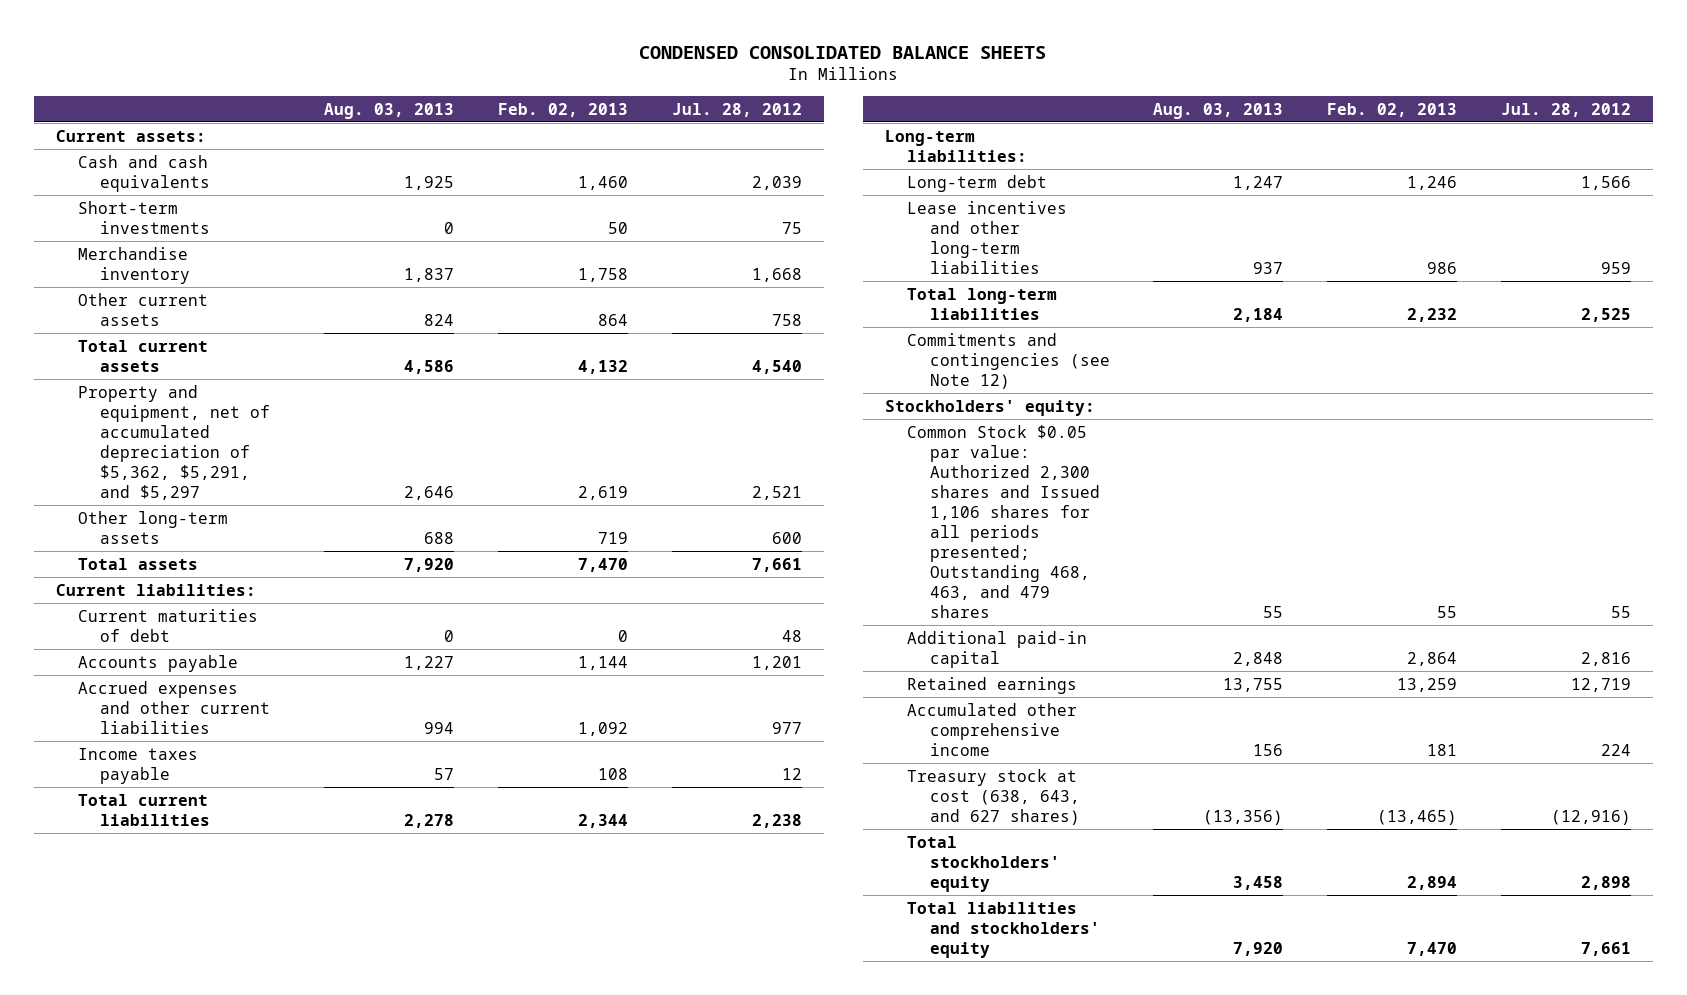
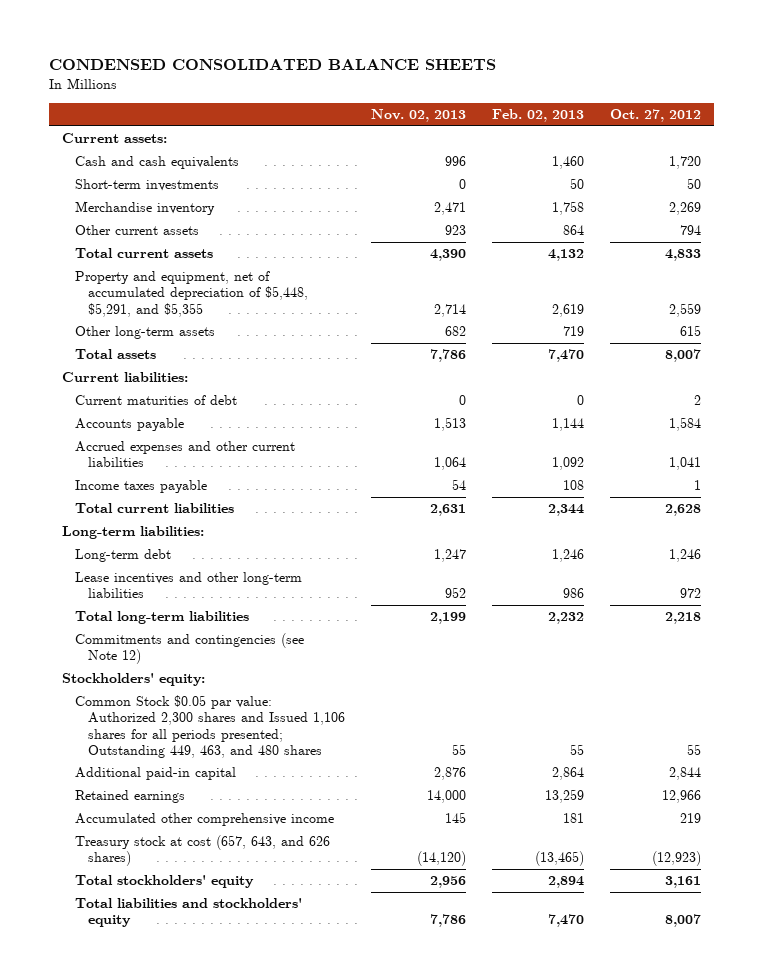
[324,102,455,119] Aug. 03, 2013 -> none
[671,102,802,117] Jul. 28, 2012 -> none
none -> [370,109,466,123] Nov. 02, 2013
none -> [610,109,702,123] Oct. 27, 2012
[78,384,271,500] Property and equipment, net of accumulated depreciation of $5,362, $5,291, and $5,297 -> [74,271,308,317] Property and equipment, net of accumulated depreciation of $5,448, $5,291, and $5,355
[907,424,1100,618] Common Stock $0.05 par value: Authorized 2,300 shares and Issued 1,106 shares for all periods presented; Outstanding 468, 463, and 479 shares -> [74,695,345,758] Common Stock $0.05 par value: Authorized 2,300 shares and Issued 1,106 shares for all periods presented; Outstanding 449, 463, and 480 shares
[907,768,1080,825] Treasury stock at cost (638, 643, and 627 shares) -> [74,835,330,867] Treasury stock at cost (657, 643, and 626 shares)

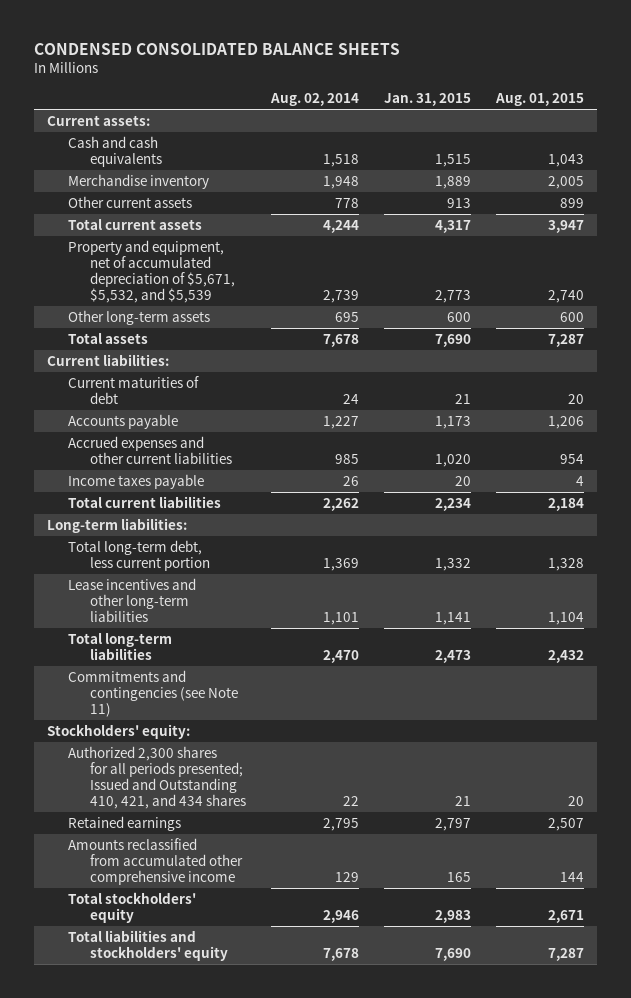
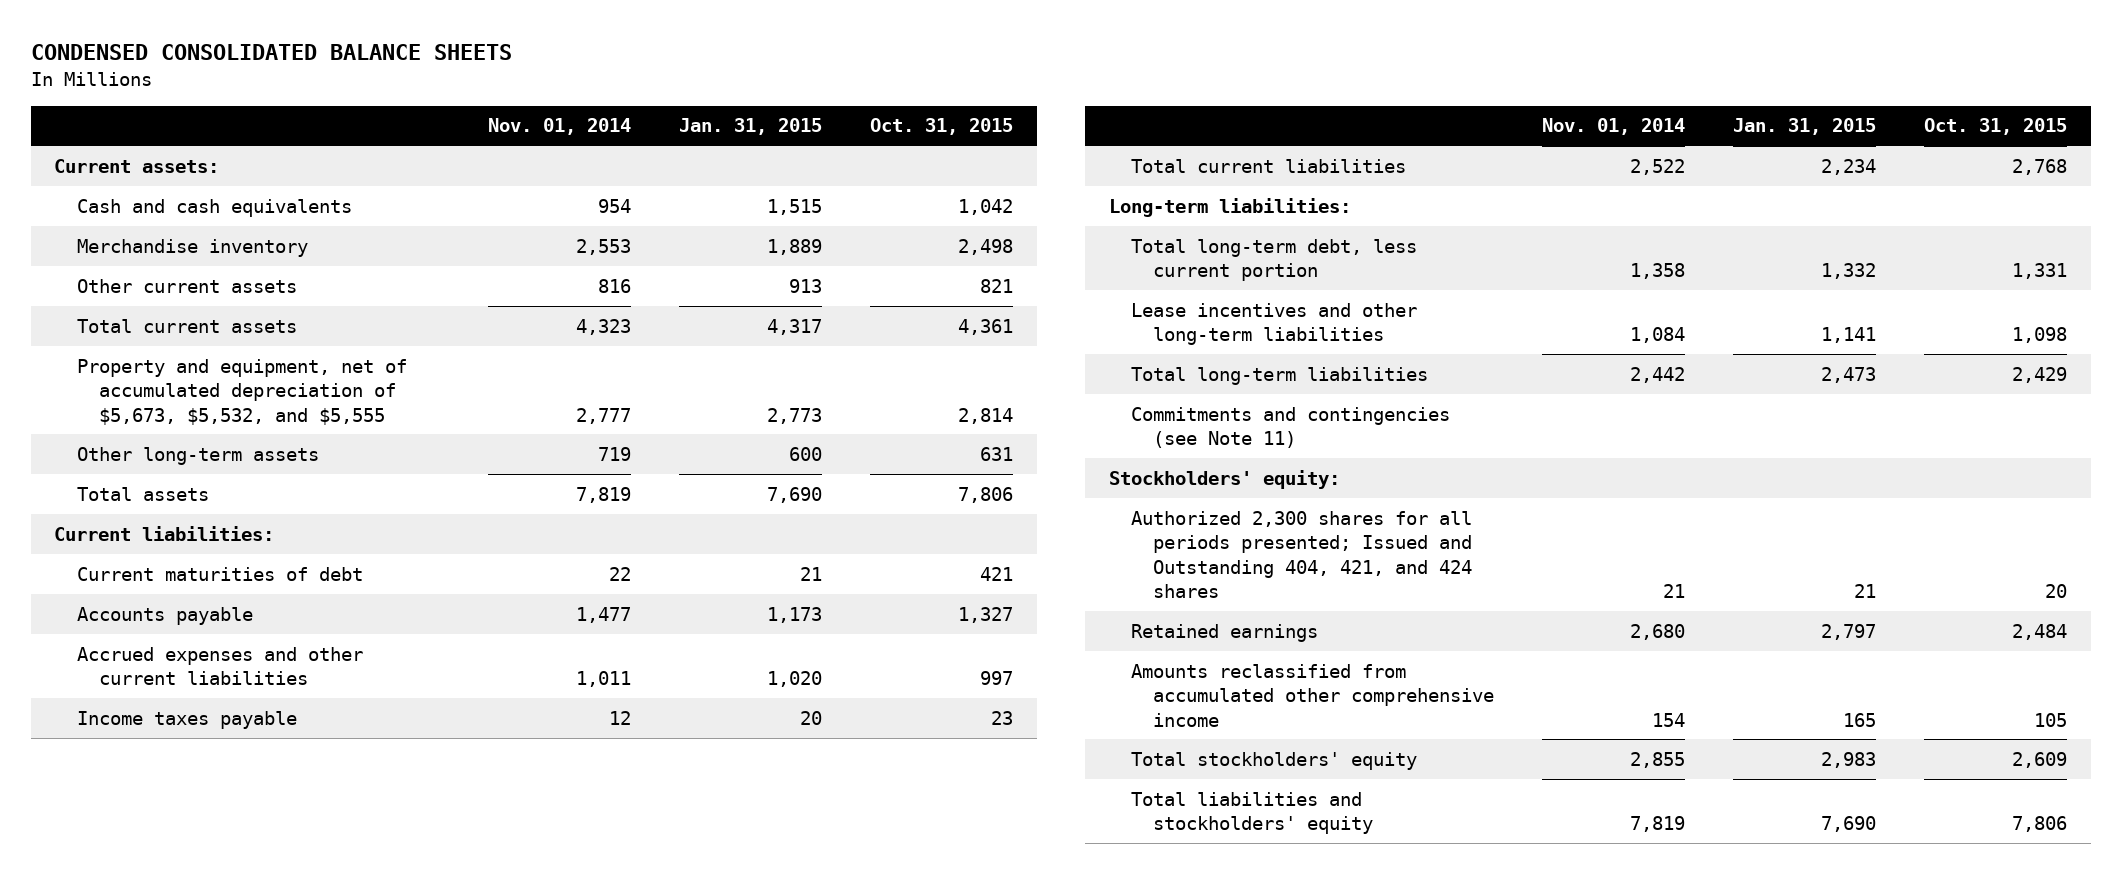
[269,92,359,106] Aug. 02, 2014 -> none
[495,92,585,106] Aug. 01, 2015 -> none
none -> [488,118,632,136] Nov. 01, 2014
none -> [869,118,1013,136] Oct. 31, 2015
[68,240,235,304] Property and equipment, net of accumulated depreciation of $5,671, $5,532, and $5,539 -> [76,358,407,425] Property and equipment, net of accumulated depreciation of $5,673, $5,532, and $5,555
[68,746,246,810] Authorized 2,300 shares for all periods presented; Issued and Outstanding 410, 421, and 434 shares -> [1130,510,1473,599] Authorized 2,300 shares for all periods presented; Issued and Outstanding 404, 421, and 424 shares

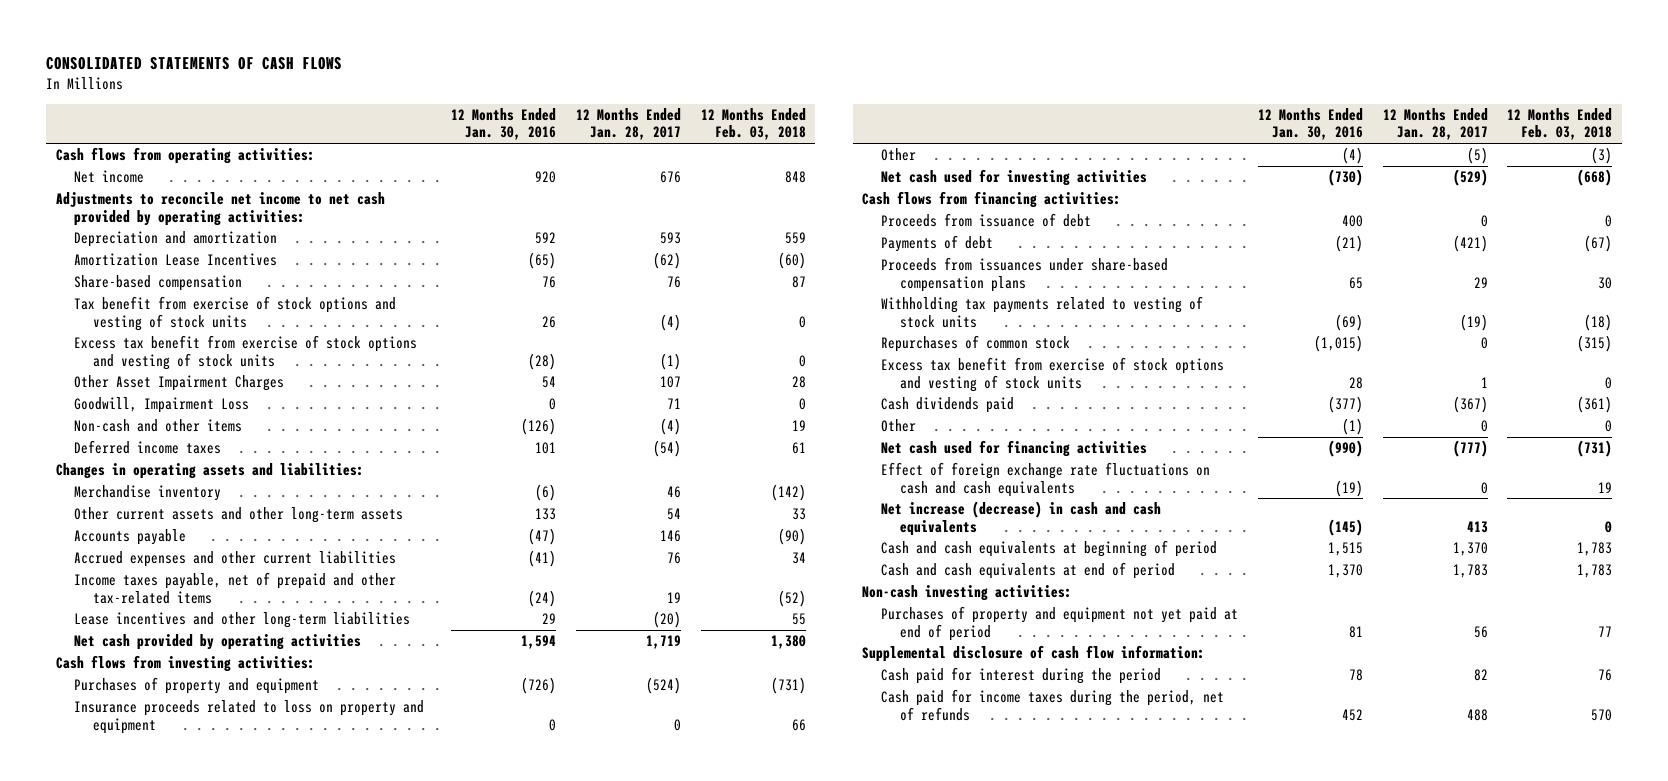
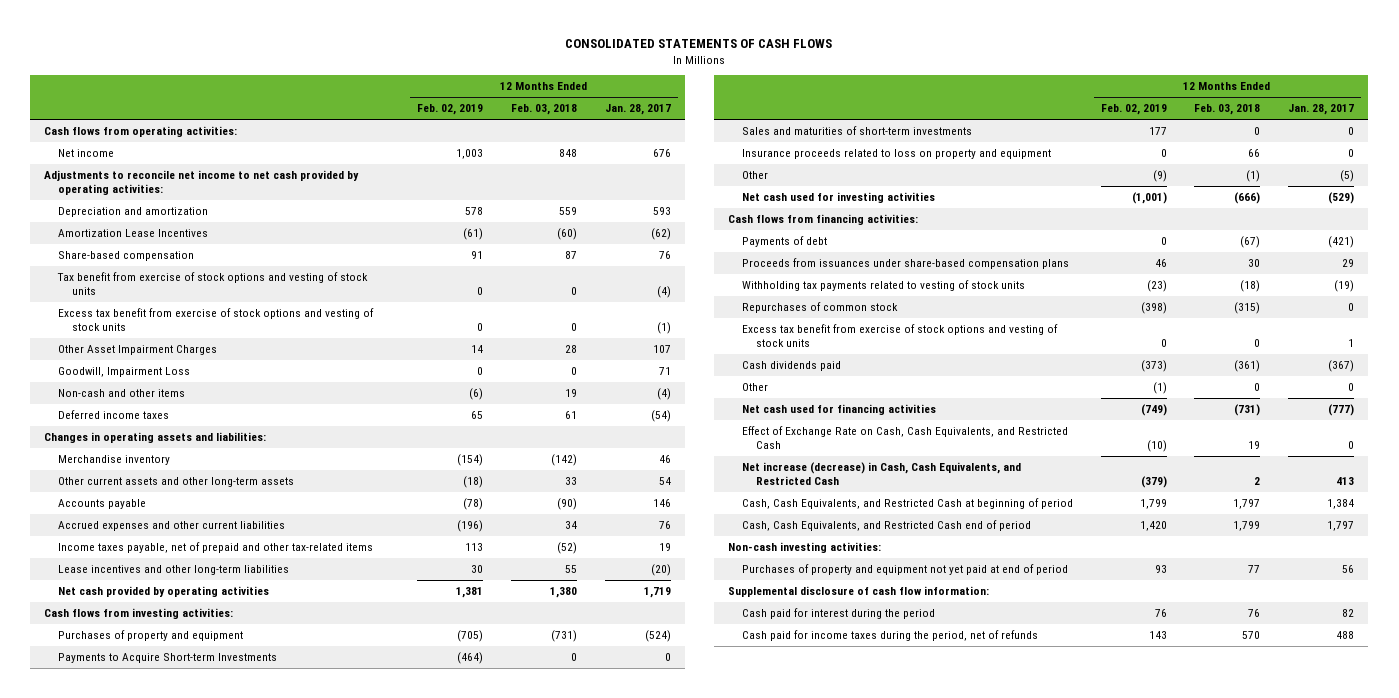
[451,108,557,141] 12 Months Ended Jan. 30, 2016 -> none
none -> [417,104,484,116] Feb. 02, 2019
none -> [58,653,278,664] Payments to Acquire Short-term Investments
none -> [741,126,972,136] Sales and maturities of short-term investments
[1591,147,1613,165] (3) -> [1246,170,1261,183] (1)
[1577,169,1613,187] (668) -> [1234,192,1261,205] (666)
[881,213,1092,228] Proceeds from issuance of debt -> none
[881,462,1211,497] Effect of foreign exchange rate fluctuations on cash and cash equivalents -> [741,426,1068,450] Effect of Exchange Rate on Cash, Cash Equivalents, and Restricted Cash
[881,501,1162,536] Net increase (decrease) in cash and cash equivalents -> [741,462,1021,486] Net increase (decrease) in Cash, Cash Equivalents, and Restricted Cash
[1605,520,1613,533] 0 -> [1254,477,1261,486] 2
[881,540,1218,558] Cash and cash equivalents at beginning of period -> [741,498,1073,510] Cash, Cash Equivalents, and Restricted Cash at beginning of period
[1452,542,1488,557] 1,370 -> [1327,499,1355,510] 1,384
[1577,542,1613,557] 1,783 -> [1233,499,1261,510] 1,797
[881,562,1176,580] Cash and cash equivalents at end of period -> [741,520,1031,532] Cash, Cash Equivalents, and Restricted Cash end of period
[1452,564,1488,579] 1,783 -> [1327,521,1355,532] 1,797
[1577,564,1613,579] 1,783 -> [1233,521,1261,532] 1,799

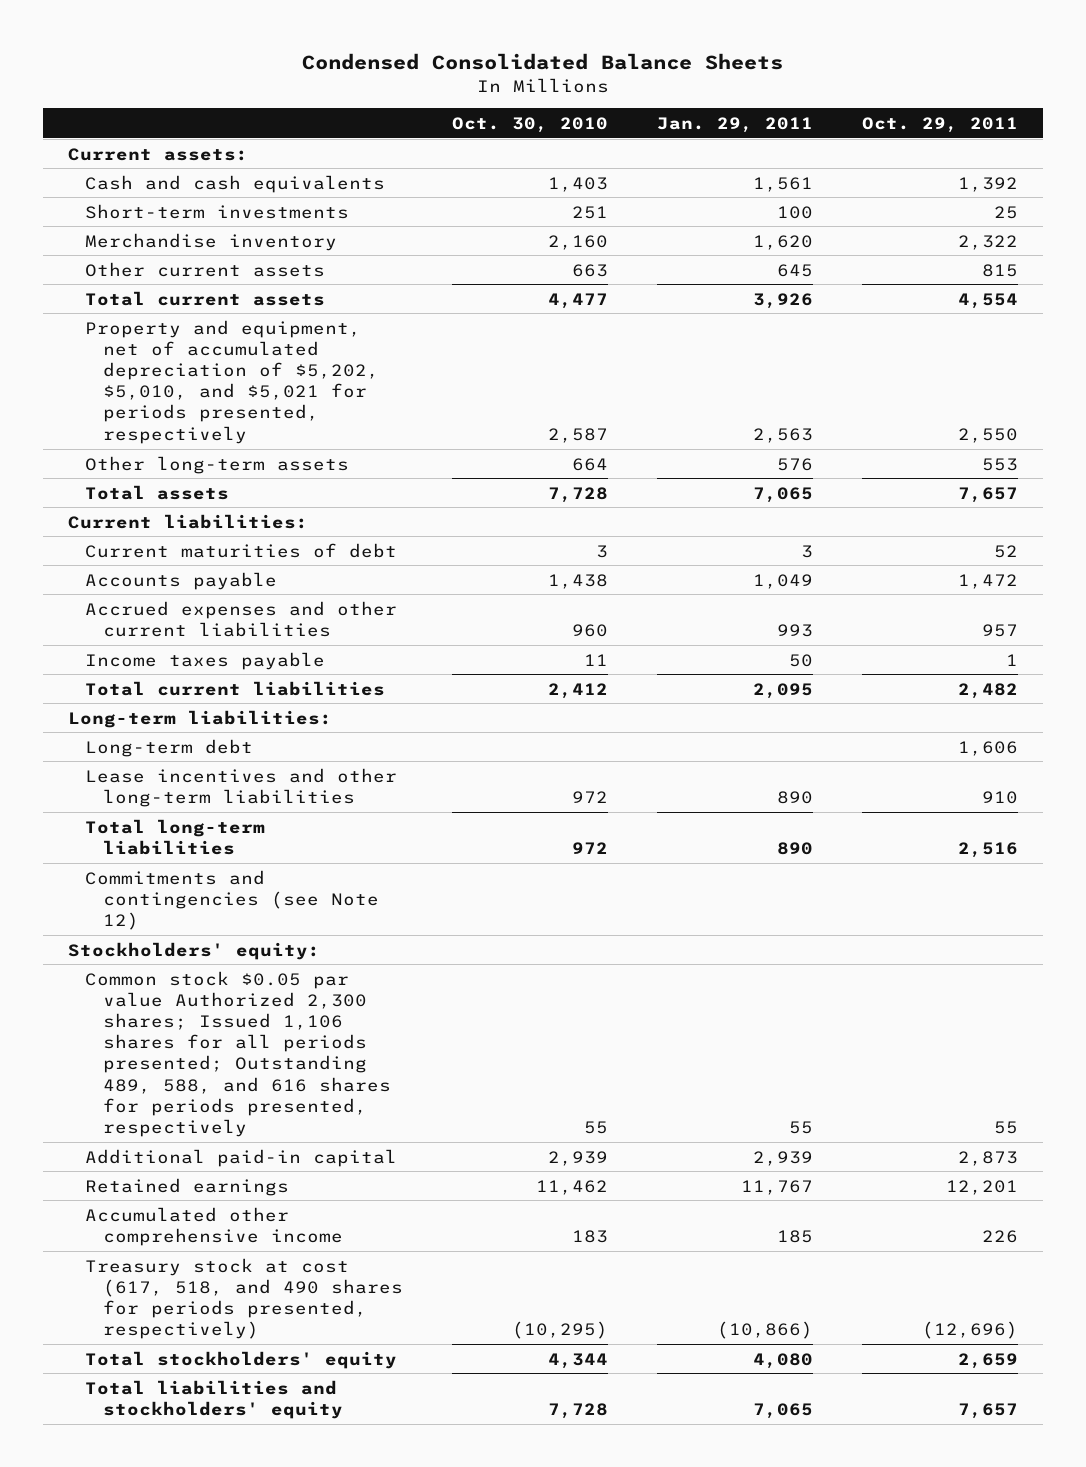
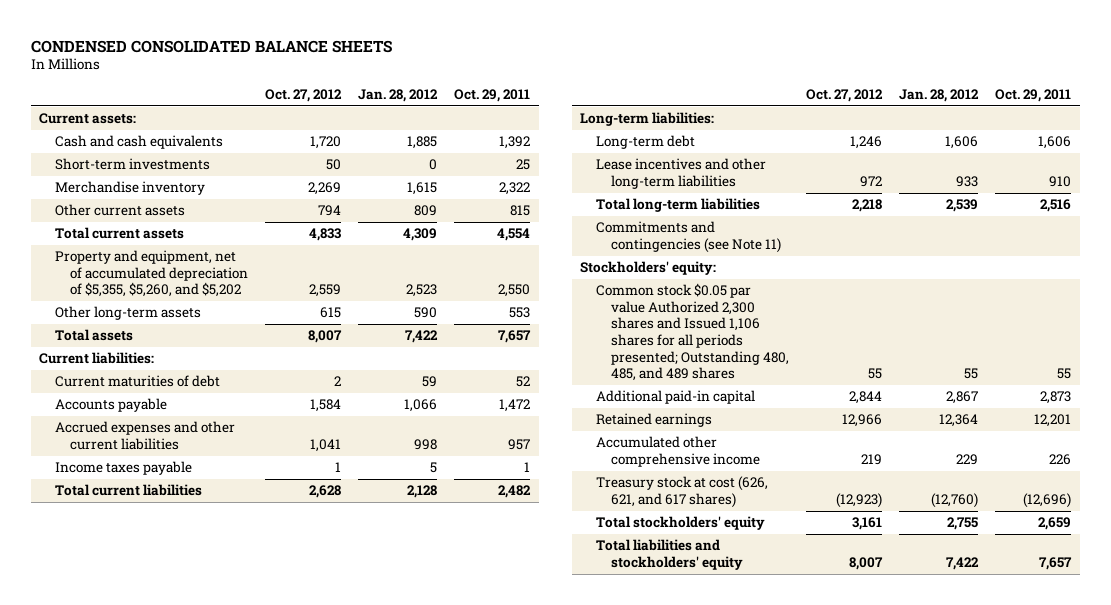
[301,53,783,71] Condensed Consolidated Balance Sheets -> [30,39,392,53] CONDENSED CONSOLIDATED BALANCE SHEETS
[452,116,609,133] Oct. 30, 2010 -> none
[657,116,814,133] Jan. 29, 2011 -> none
none -> [265,89,343,103] Oct. 27, 2012
none -> [358,89,439,103] Jan. 28, 2012
[85,319,380,444] Property and equipment, net of accumulated depreciation of $5,202, $5,010, and $5,021 for periods presented, respectively -> [54,250,249,298] Property and equipment, net of accumulated depreciation of $5,355, $5,260, and $5,202
[85,869,380,931] Commitments and contingencies (see Note 12) -> [595,221,782,253] Commitments and contingencies (see Note 11)
[85,970,392,1138] Common stock $0.05 par value Authorized 2,300 shares; Issued 1,106 shares for all periods presented; Outstanding 489, 588, and 616 shares for periods presented, respectively -> [595,283,790,382] Common stock $0.05 par value Authorized 2,300 shares and Issued 1,106 shares for all periods presented; Outstanding 480, 485, and 489 shares
[85,1257,404,1340] Treasury stock at cost (617, 518, and 490 shares for periods presented, respectively) -> [595,476,768,508] Treasury stock at cost (626, 621, and 617 shares)

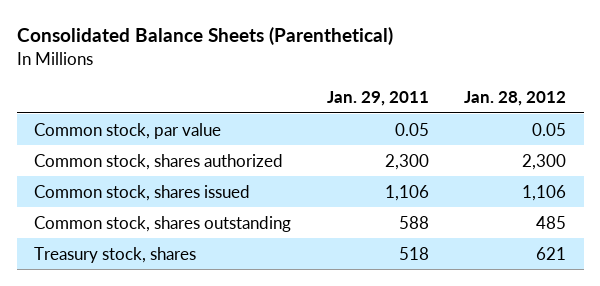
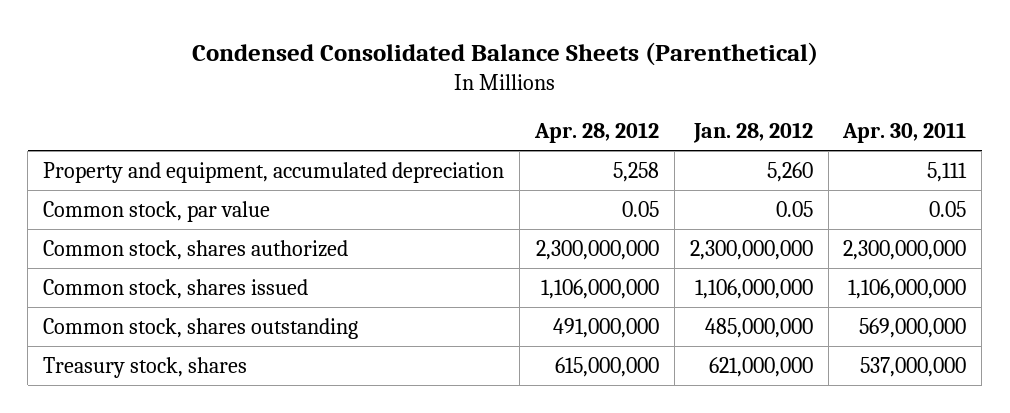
[16,27,393,46] Consolidated Balance Sheets (Parenthetical) -> [191,41,818,66] Condensed Consolidated Balance Sheets (Parenthetical)
[326,91,429,107] Jan. 29, 2011 -> none
none -> [533,121,659,143] Apr. 28, 2012
none -> [842,121,967,143] Apr. 30, 2011
none -> [43,161,505,183] Property and equipment, accumulated depreciation
[522,153,567,170] 2,300 -> [689,239,813,260] 2,300,000,000
[522,184,567,201] 1,106 -> [694,278,813,299] 1,106,000,000
[536,215,567,229] 485 -> [704,317,813,338] 485,000,000
[536,246,567,260] 621 -> [708,356,813,377] 621,000,000

